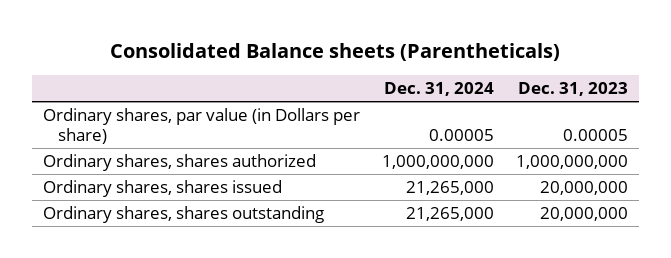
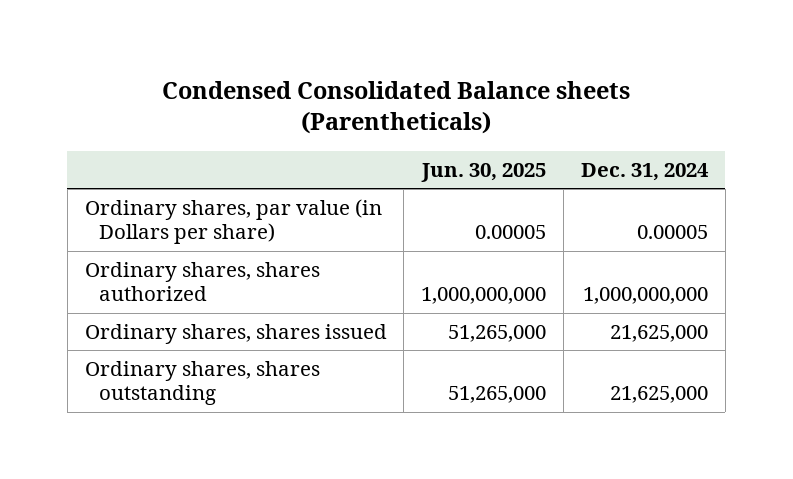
[110,42,561,61] Consolidated Balance sheets (Parentheticals) -> [162,80,631,135] Condensed Consolidated Balance sheets (Parentheticals)
[517,82,628,97] Dec. 31, 2023 -> none
none -> [421,162,547,182] Jun. 30, 2025
[405,181,494,196] 21,265,000 -> [610,324,709,342] 21,625,000
[405,207,494,222] 21,265,000 -> [610,386,709,404] 21,625,000

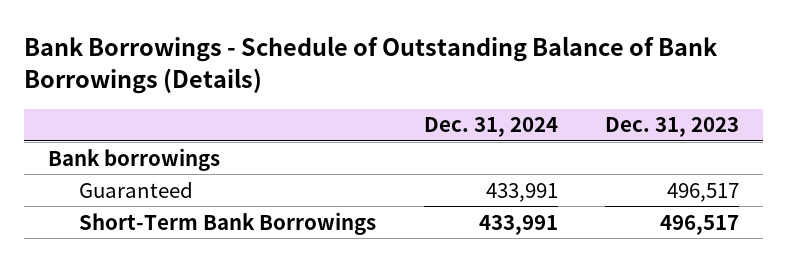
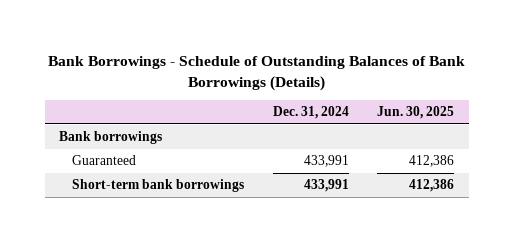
[24,36,719,95] Bank Borrowings - Schedule of Outstanding Balance of Bank Borrowings (Details) -> [47,55,465,91] Bank Borrowings - Schedule of Outstanding Balances of Bank Borrowings (Details)
[605,117,740,138] Dec. 31, 2023 -> none
none -> [377,106,455,120] Jun. 30, 2025
[78,211,376,235] Short-Term Bank Borrowings -> [71,179,244,193] Short-term bank borrowings

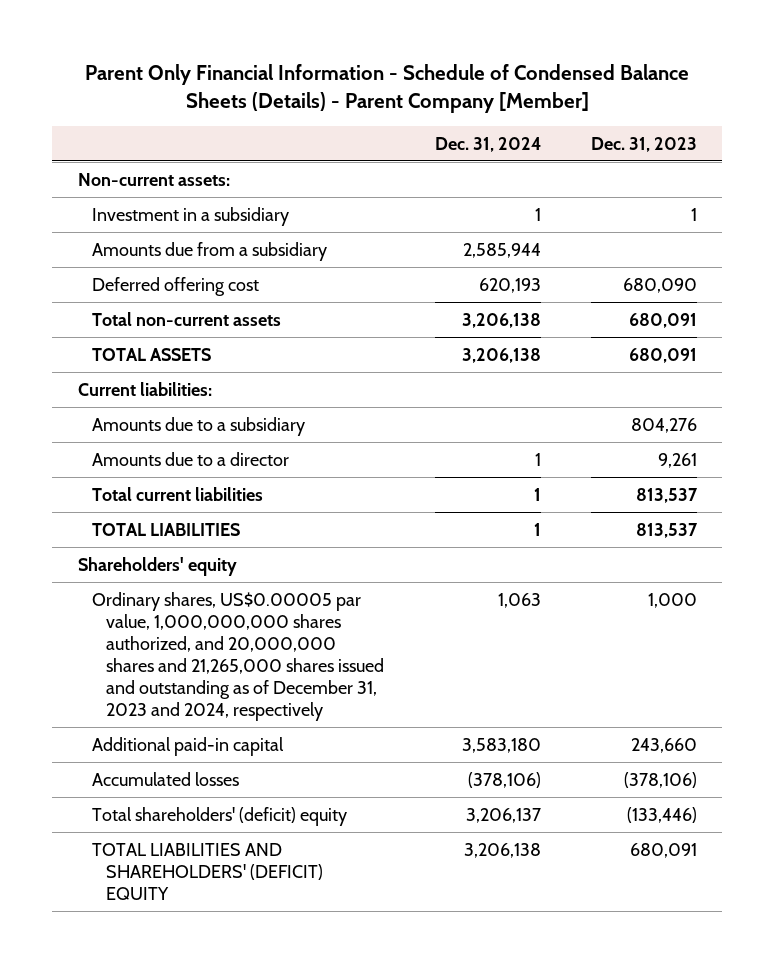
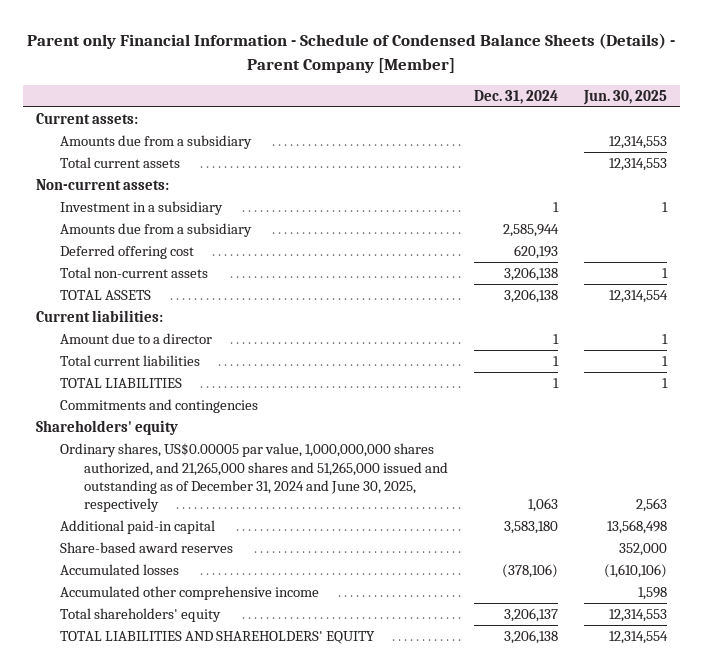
[85,64,690,114] Parent Only Financial Information - Schedule of Condensed Balance Sheets (Details) - Parent Company [Member] -> [27,33,676,73] Parent only Financial Information - Schedule of Condensed Balance Sheets (Details) - Parent Company [Member]
[591,136,698,152] Dec. 31, 2023 -> none
none -> [582,89,667,105] Jun. 30, 2025
none -> [36,113,139,125] Current assets:
none -> [59,135,252,150] Amounts due from a subsidiary
none -> [59,157,180,169] Total current assets
[91,416,305,436] Amounts due to a subsidiary -> none
[91,451,289,466] Amounts due to a director -> [59,333,212,345] Amount due to a director
none -> [59,399,258,414] Commitments and contingencies
[91,591,385,721] Ordinary shares, US$0.00005 par value, 1,000,000,000 shares authorized, and 20,000,000 shares and 21,265,000 shares issued and outstanding as of December 31, 2023 and 2024, respectively -> [59,443,448,513] Ordinary shares, US$0.00005 par value, 1,000,000,000 shares authorized, and 21,265,000 shares and 51,265,000 issued and outstanding as of December 31, 2024 and June 30, 2025, respectively
none -> [59,542,233,554] Share-based award reserves
none -> [59,586,319,601] Accumulated other comprehensive income
[91,806,347,826] Total shareholders' (deficit) equity -> [59,608,221,623] Total shareholders' equity
[91,842,324,900] TOTAL LIABILITIES AND SHAREHOLDERS' (DEFICIT) EQUITY -> [59,631,375,645] TOTAL LIABILITIES AND SHAREHOLDERS' EQUITY

